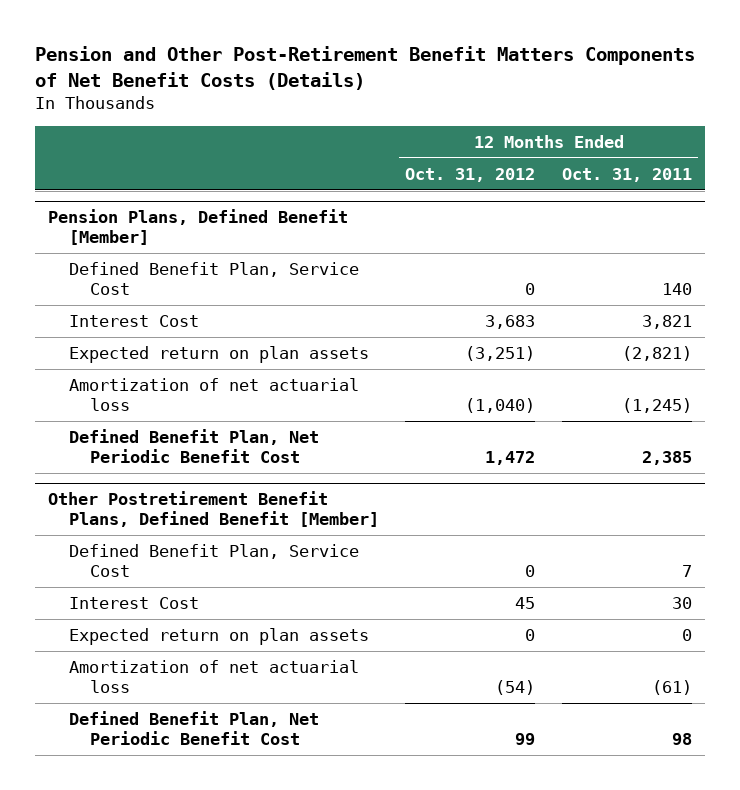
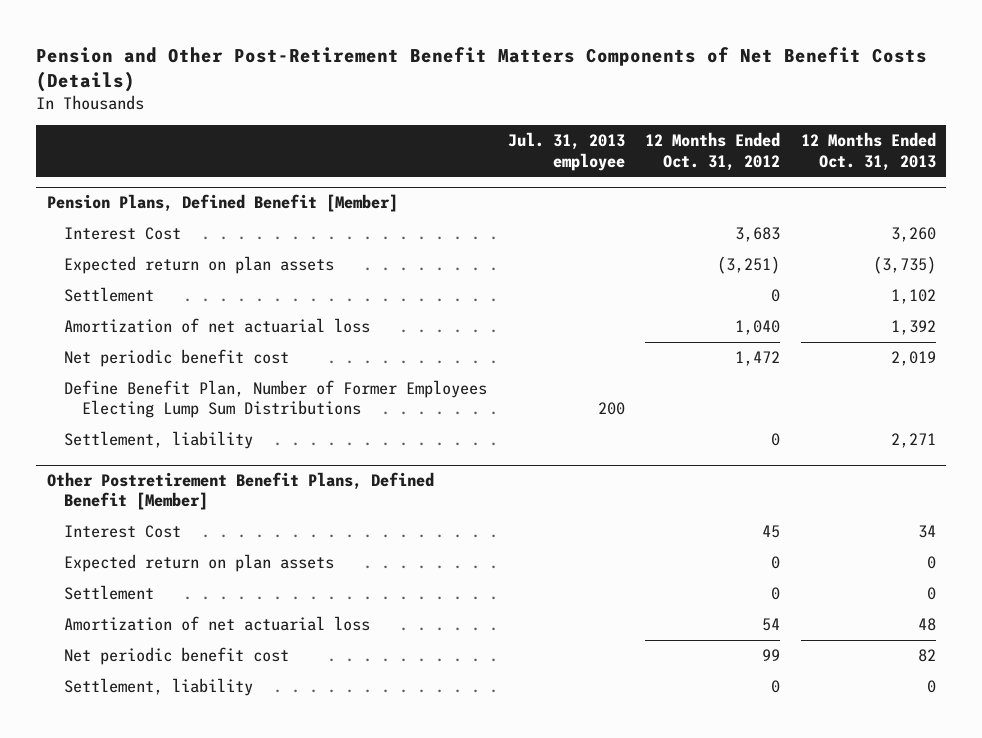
[561,167,692,182] Oct. 31, 2011 -> none
none -> [507,132,625,171] Jul. 31, 2013 employee
none -> [800,132,936,171] 12 Months Ended Oct. 31, 2013
[68,261,359,296] Defined Benefit Plan, Service Cost -> none
none -> [64,287,155,303] Settlement
[465,398,536,414] (1,040) -> [735,320,781,336] 1,040
[68,428,319,464] Defined Benefit Plan, Net Periodic Benefit Cost -> [64,349,290,368] Net periodic benefit cost
none -> [64,380,488,419] Define Benefit Plan, Number of Former Employees Electing Lump Sum Distributions
none -> [64,431,254,450] Settlement, liability
[68,543,359,578] Defined Benefit Plan, Service Cost -> none
none -> [64,585,155,601] Settlement
[495,680,536,696] (54) -> [762,618,781,632] 54
[68,710,319,746] Defined Benefit Plan, Net Periodic Benefit Cost -> [64,647,290,666] Net periodic benefit cost
none -> [64,678,254,697] Settlement, liability

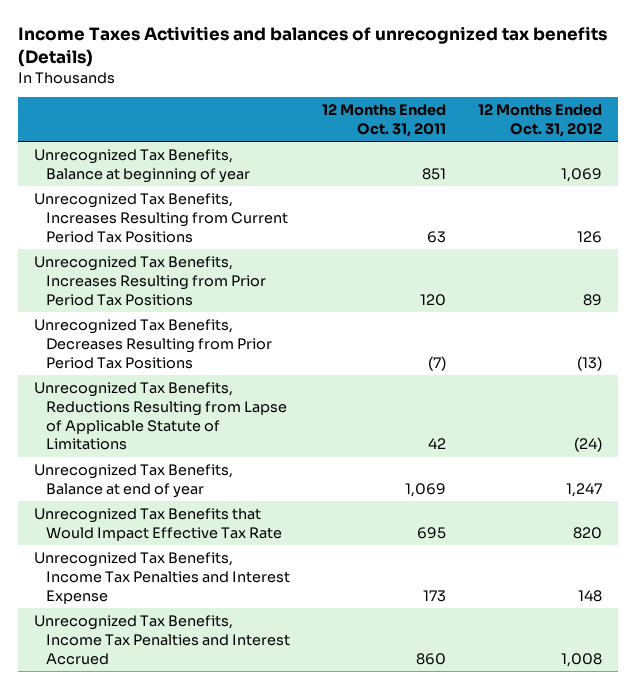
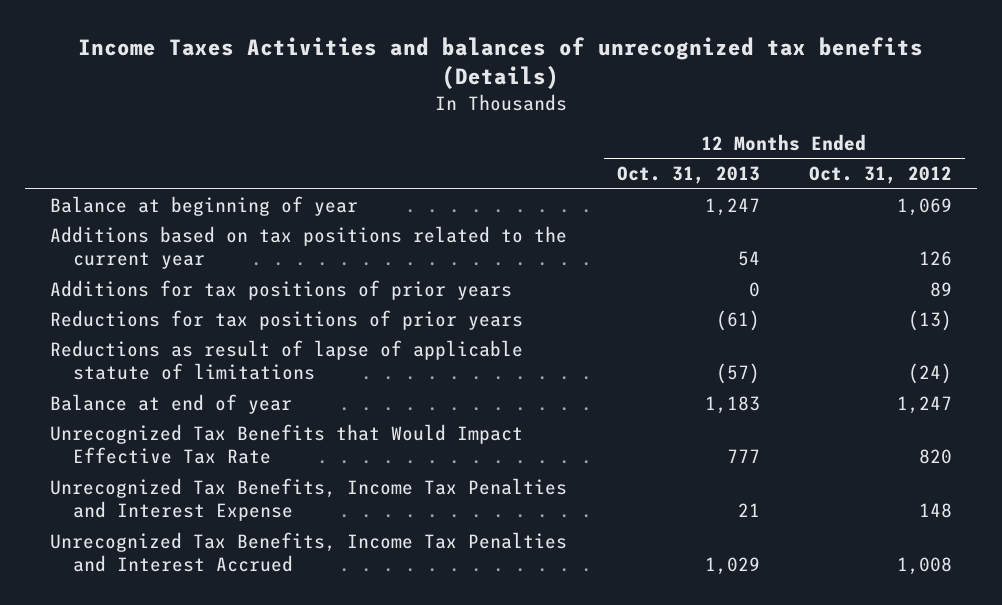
[322,104,447,138] 12 Months Ended Oct. 31, 2011 -> none
none -> [616,166,760,185] Oct. 31, 2013
[33,148,251,183] Unrecognized Tax Benefits, Balance at beginning of year -> [49,195,358,216] Balance at beginning of year
[33,192,289,243] Unrecognized Tax Benefits, Increases Resulting from Current Period Tax Positions -> [49,225,567,270] Additions based on tax positions related to the current year
[33,255,267,306] Unrecognized Tax Benefits, Increases Resulting from Prior Period Tax Positions -> [49,279,512,300] Additions for tax positions of prior years
[33,318,273,369] Unrecognized Tax Benefits, Decreases Resulting from Prior Period Tax Positions -> [49,309,523,330] Reductions for tax positions of prior years
[33,381,288,451] Unrecognized Tax Benefits, Reductions Resulting from Lapse of Applicable Statute of Limitations -> [49,339,523,381] Reductions as result of lapse of applicable statute of limitations
[33,463,233,498] Unrecognized Tax Benefits, Balance at end of year -> [49,393,292,414] Balance at end of year

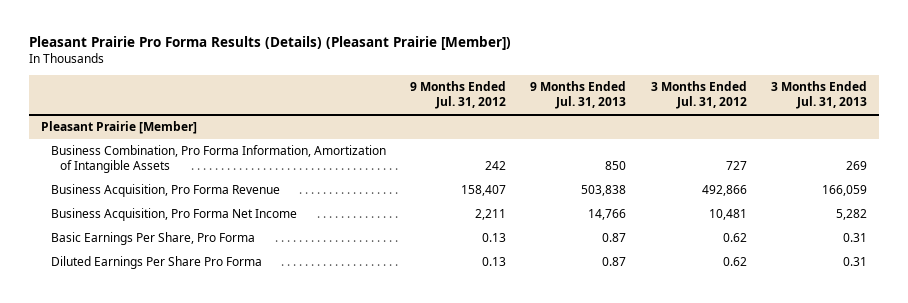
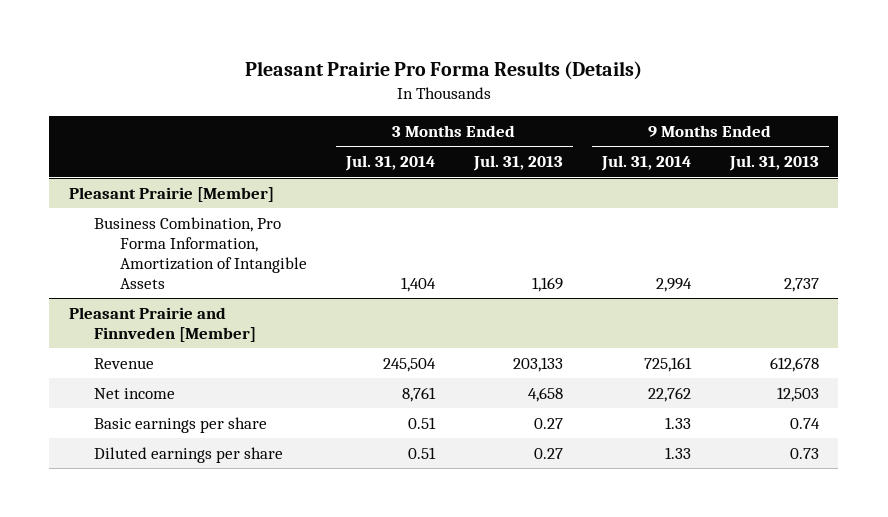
[29,36,512,51] Pleasant Prairie Pro Forma Results (Details) (Pleasant Prairie [Member]) -> [244,61,642,81] Pleasant Prairie Pro Forma Results (Details)
[410,81,507,110] 9 Months Ended Jul. 31, 2012 -> none
[650,81,747,110] 3 Months Ended Jul. 31, 2012 -> none
none -> [344,155,435,172] Jul. 31, 2014
none -> [600,155,691,172] Jul. 31, 2014
[605,161,627,171] 850 -> [783,277,819,292] 2,737
[845,161,867,171] 269 -> [531,276,563,292] 1,169
none -> [68,306,257,342] Pleasant Prairie and Finnveden [Member]
[50,184,280,198] Business Acquisition, Pro Forma Revenue -> [94,357,155,369] Revenue
[581,185,627,197] 503,838 -> [769,356,819,372] 612,678
[821,185,867,197] 166,059 -> [512,356,563,372] 203,133
[50,208,297,222] Business Acquisition, Pro Forma Net Income -> [94,387,176,399] Net income
[588,209,627,221] 14,766 -> [776,386,819,402] 12,503
[835,209,867,221] 5,282 -> [527,386,563,402] 4,658
[50,232,255,246] Basic Earnings Per Share, Pro Forma -> [94,416,268,433] Basic earnings per share
[602,233,627,243] 0.87 -> [789,417,820,429] 0.74
[842,233,867,243] 0.31 -> [533,417,563,429] 0.27
[50,256,262,270] Diluted Earnings Per Share Pro Forma -> [94,446,284,463] Diluted earnings per share
[602,257,627,267] 0.87 -> [789,447,819,459] 0.73
[842,257,867,267] 0.31 -> [533,447,563,459] 0.27

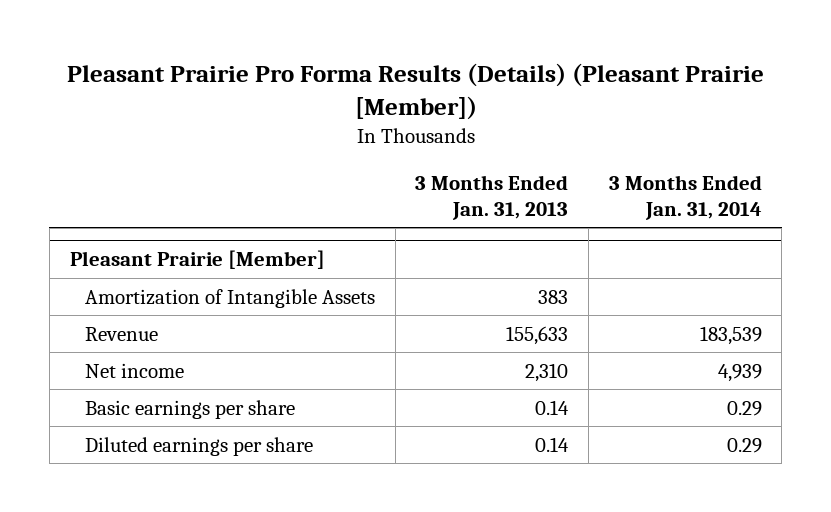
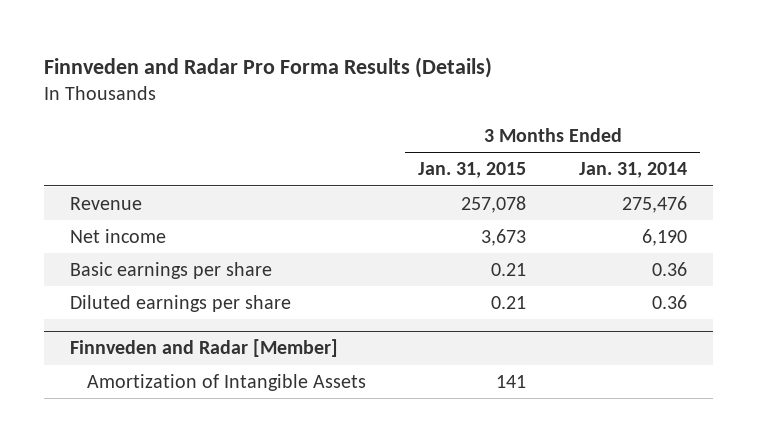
[66,63,764,120] Pleasant Prairie Pro Forma Results (Details) (Pleasant Prairie [Member]) -> [43,56,492,78] Finnveden and Radar Pro Forma Results (Details)
[415,175,569,220] 3 Months Ended Jan. 31, 2013 -> none
none -> [418,162,527,179] Jan. 31, 2015
[69,250,325,270] Pleasant Prairie [Member] -> none
none -> [69,196,142,210] Revenue
none -> [69,228,166,243] Net income
none -> [69,261,272,279] Basic earnings per share
none -> [69,294,291,312] Diluted earnings per share
none -> [69,339,338,358] Finnveden and Radar [Member]
[84,326,158,341] Revenue -> none
[84,362,184,378] Net income -> none
[84,399,295,419] Basic earnings per share -> none
[84,436,313,456] Diluted earnings per share -> none

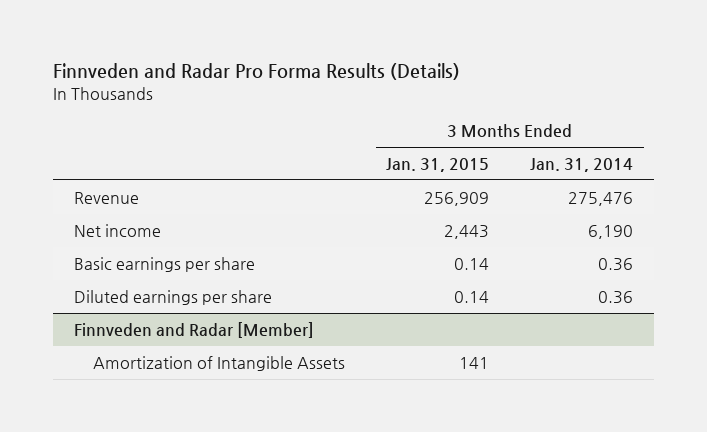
[461,195,527,213] 257,078 -> [424,191,490,206] 256,909
[481,228,527,246] 3,673 -> [444,224,490,239] 2,443
[491,262,527,276] 0.21 -> [454,257,490,270] 0.14
[491,295,527,309] 0.21 -> [454,290,490,303] 0.14

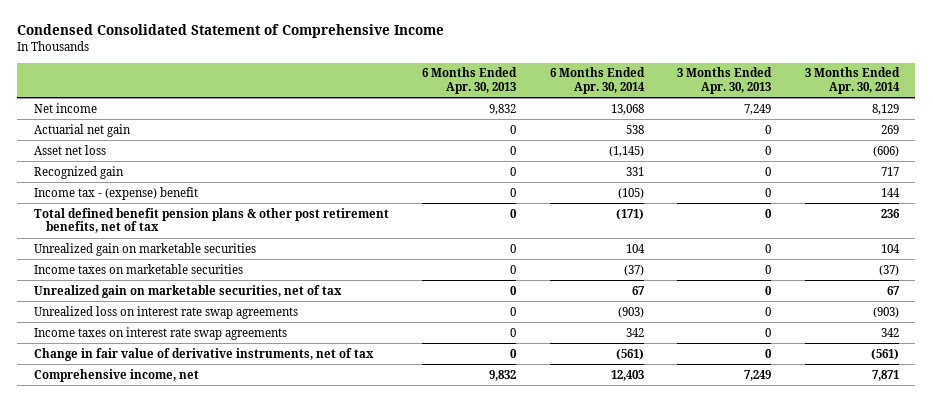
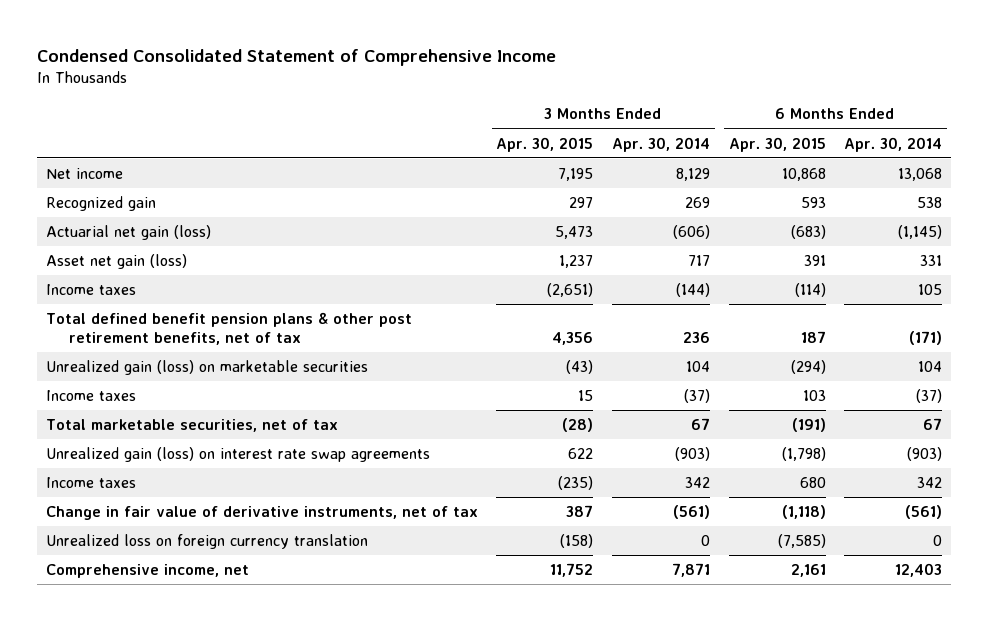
[422,67,518,95] 6 Months Ended Apr. 30, 2013 -> none
[677,67,773,95] 3 Months Ended Apr. 30, 2013 -> none
none -> [496,136,594,152] Apr. 30, 2015
none -> [728,136,826,152] Apr. 30, 2015
[34,123,132,137] Actuarial net gain -> [45,196,156,212] Recognized gain
[34,144,107,155] Asset net loss -> [45,225,211,241] Actuarial net gain (loss)
[34,165,125,179] Recognized gain -> [45,254,187,270] Asset net gain (loss)
[34,186,199,200] Income tax - (expense) benefit -> [45,284,136,296] Income taxes
[617,187,644,199] (105) -> [918,284,943,296] 105
[880,187,900,197] 144 -> [675,283,710,298] (144)
[34,242,257,256] Unrealized gain on marketable securities -> [45,360,368,376] Unrealized gain (loss) on marketable securities
[34,263,244,274] Income taxes on marketable securities -> [45,390,136,402] Income taxes
[34,284,343,298] Unrealized gain on marketable securities, net of tax -> [45,419,338,433] Total marketable securities, net of tax
[34,305,299,319] Unrealized loss on interest rate swap agreements -> [45,447,430,463] Unrealized gain (loss) on interest rate swap agreements
[34,326,288,340] Income taxes on interest rate swap agreements -> [45,477,136,489] Income taxes
none -> [45,534,368,550] Unrealized loss on foreign currency translation

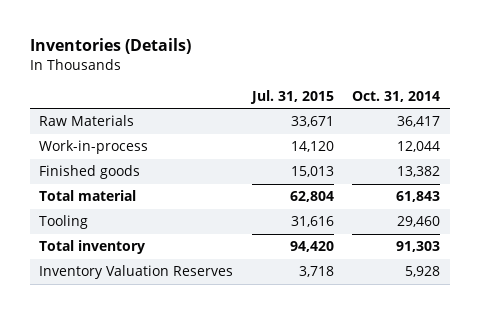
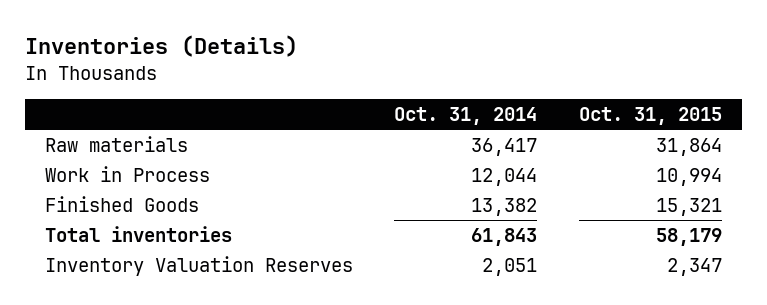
[249,89,334,104] Jul. 31, 2015 -> none
none -> [578,107,722,126] Oct. 31, 2015
[39,215,89,230] Tooling -> none
[39,240,146,255] Total inventory -> none
[39,115,135,127] Raw Materials -> [45,136,189,153] Raw materials
[39,140,149,155] Work-in-process -> [45,166,211,183] Work in Process
[39,165,141,180] Finished goods -> [45,196,200,213] Finished Goods
[39,190,137,202] Total material -> [45,226,233,243] Total inventories
[405,266,441,278] 5,928 -> [482,258,538,277] 2,051

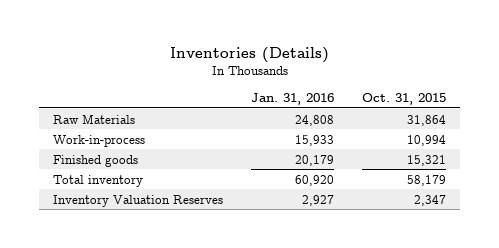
[394,107,538,126] Oct. 31, 2014 -> none
none -> [251,92,335,105] Jan. 31, 2016
[45,136,189,153] Raw materials -> [52,113,135,124] Raw Materials
[45,166,211,183] Work in Process -> [52,134,145,147] Work-in-process
[45,196,200,213] Finished Goods -> [52,154,138,167] Finished goods
[45,226,233,243] Total inventories -> [52,174,143,187] Total inventory

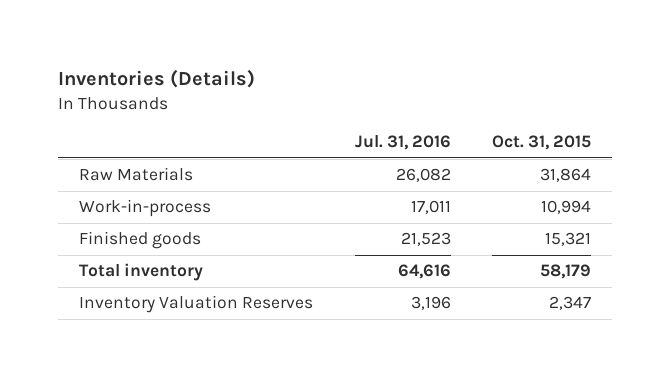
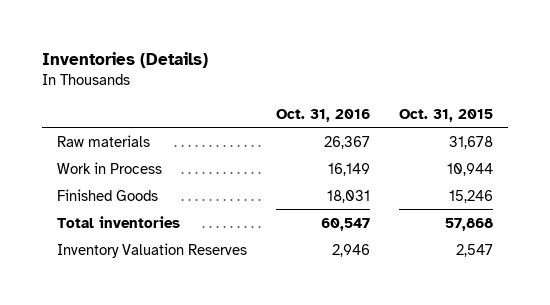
[354,135,451,151] Jul. 31, 2016 -> none
none -> [276,108,371,122] Oct. 31, 2016
[79,167,194,182] Raw Materials -> [56,134,150,147] Raw materials
[540,168,592,183] 31,864 -> [449,135,494,149] 31,678
[79,199,212,218] Work-in-process -> [56,161,162,174] Work in Process
[541,200,592,215] 10,994 -> [447,162,494,176] 10,944
[79,231,202,250] Finished goods -> [56,188,158,201] Finished Goods
[545,232,592,247] 15,321 -> [449,189,494,203] 15,246
[79,263,204,282] Total inventory -> [56,215,180,228] Total inventories
[540,264,592,280] 58,179 -> [445,217,494,231] 57,868
[549,296,592,311] 2,347 -> [456,243,494,257] 2,547

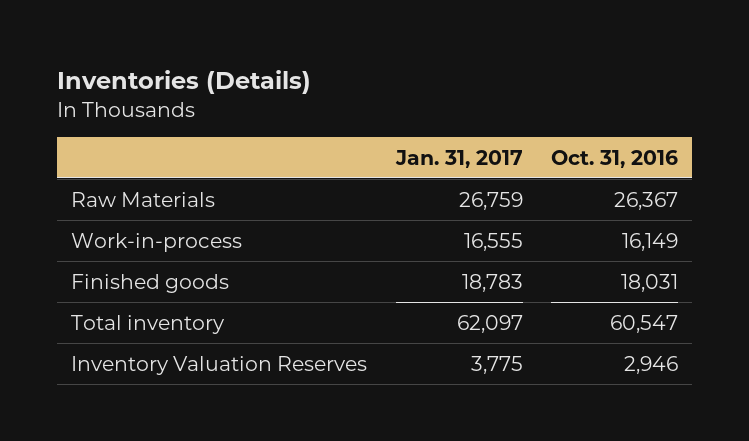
[399,108,494,122] Oct. 31, 2015 -> none
none -> [394,149,523,168] Jan. 31, 2017
[56,134,150,147] Raw materials -> [71,191,216,207] Raw Materials
[56,161,162,174] Work in Process -> [71,232,243,252] Work-in-process
[56,188,158,201] Finished Goods -> [71,273,230,293] Finished goods
[56,215,180,228] Total inventories -> [71,314,226,334] Total inventory

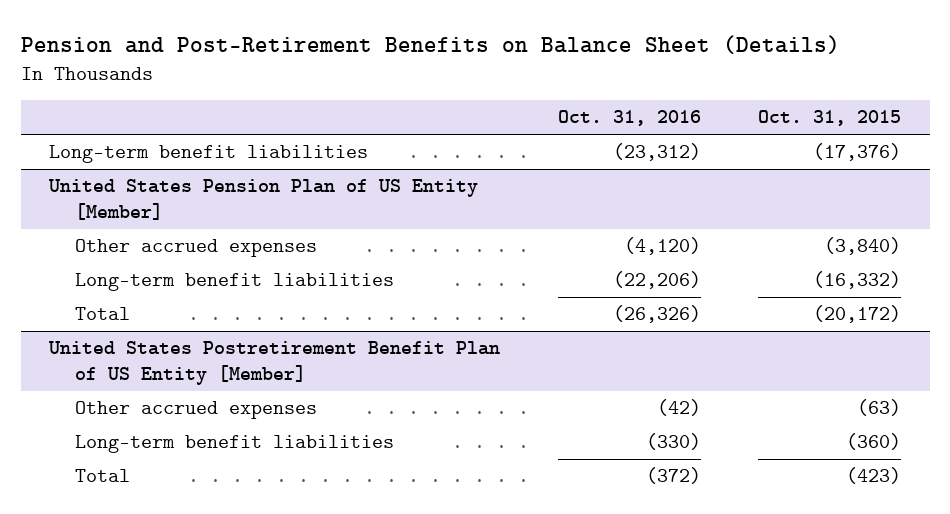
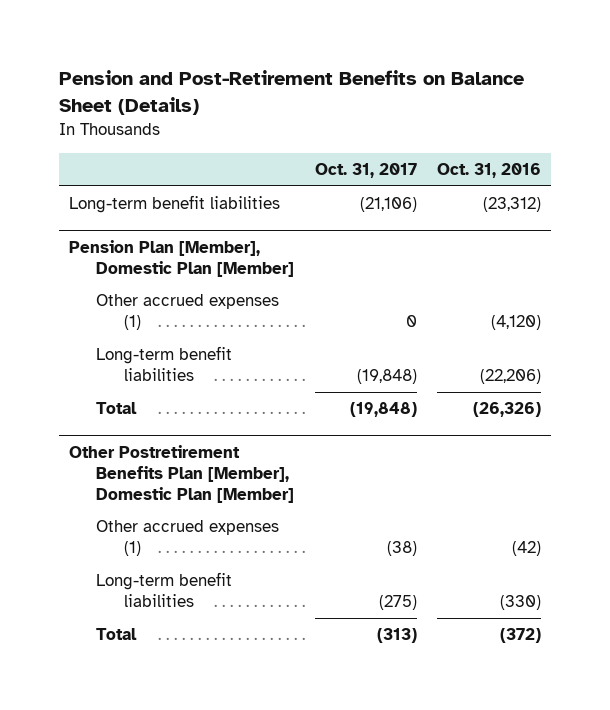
[758,110,902,127] Oct. 31, 2015 -> none
none -> [314,162,417,178] Oct. 31, 2017
[48,179,479,221] United States Pension Plan of US Entity [Member] -> none
none -> [68,239,295,277] Pension Plan [Member], Domestic Plan [Member]
[74,239,317,258] Other accrued expenses -> [96,294,280,331] Other accrued expenses (1)
[48,341,501,386] United States Postretirement Benefit Plan of US Entity [Member] -> none
none -> [68,444,295,503] Other Postretirement Benefits Plan [Member], Domestic Plan [Member]
[74,401,317,420] Other accrued expenses -> [96,520,280,557] Other accrued expenses (1)

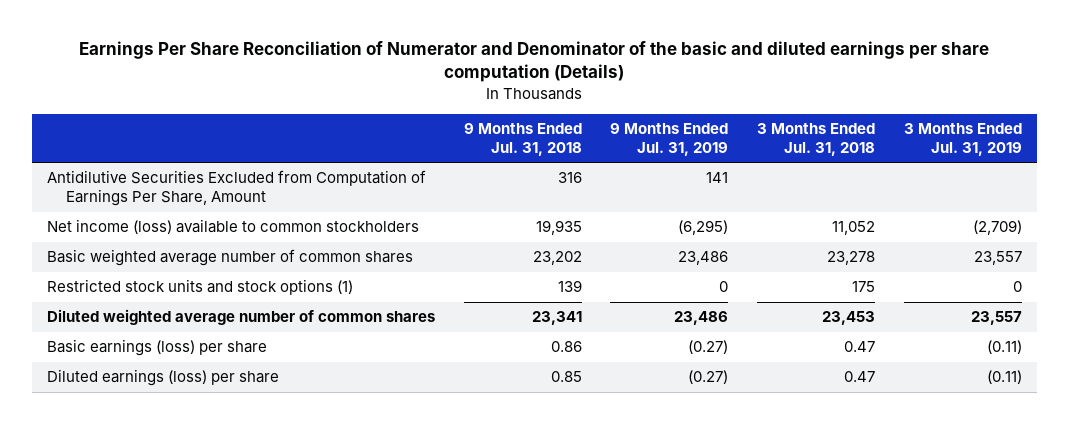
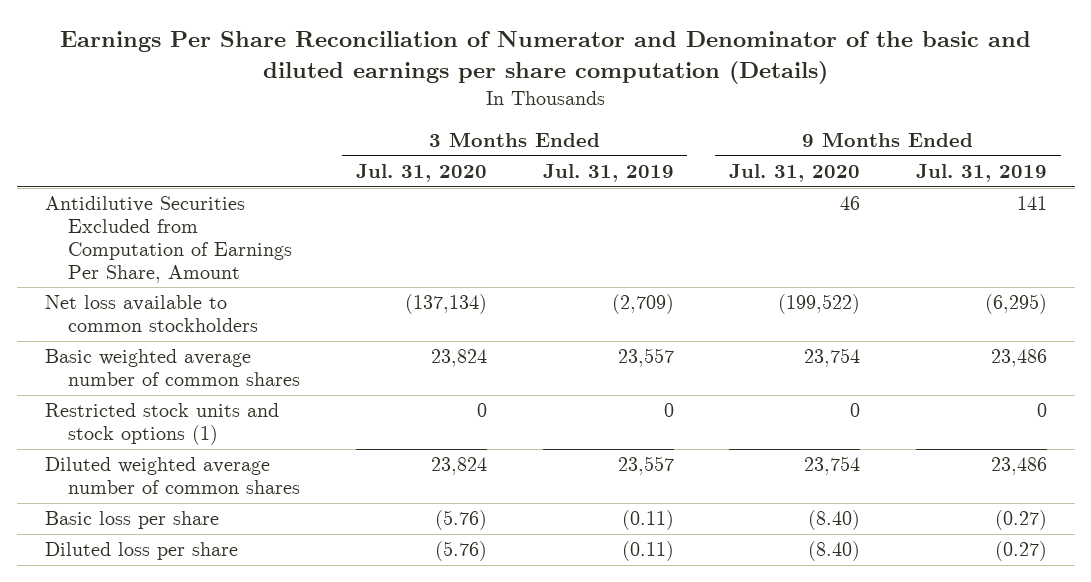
[463,122,582,156] 9 Months Ended Jul. 31, 2018 -> none
[757,122,876,156] 3 Months Ended Jul. 31, 2018 -> none
none -> [355,163,487,182] Jul. 31, 2020
none -> [729,163,861,182] Jul. 31, 2020
[46,219,419,235] Net income (loss) available to common stockholders -> [44,295,259,333] Net loss available to common stockholders
[46,339,267,357] Basic earnings (loss) per share -> [44,511,219,530] Basic loss per share
[46,369,279,387] Diluted earnings (loss) per share -> [44,542,238,561] Diluted loss per share

